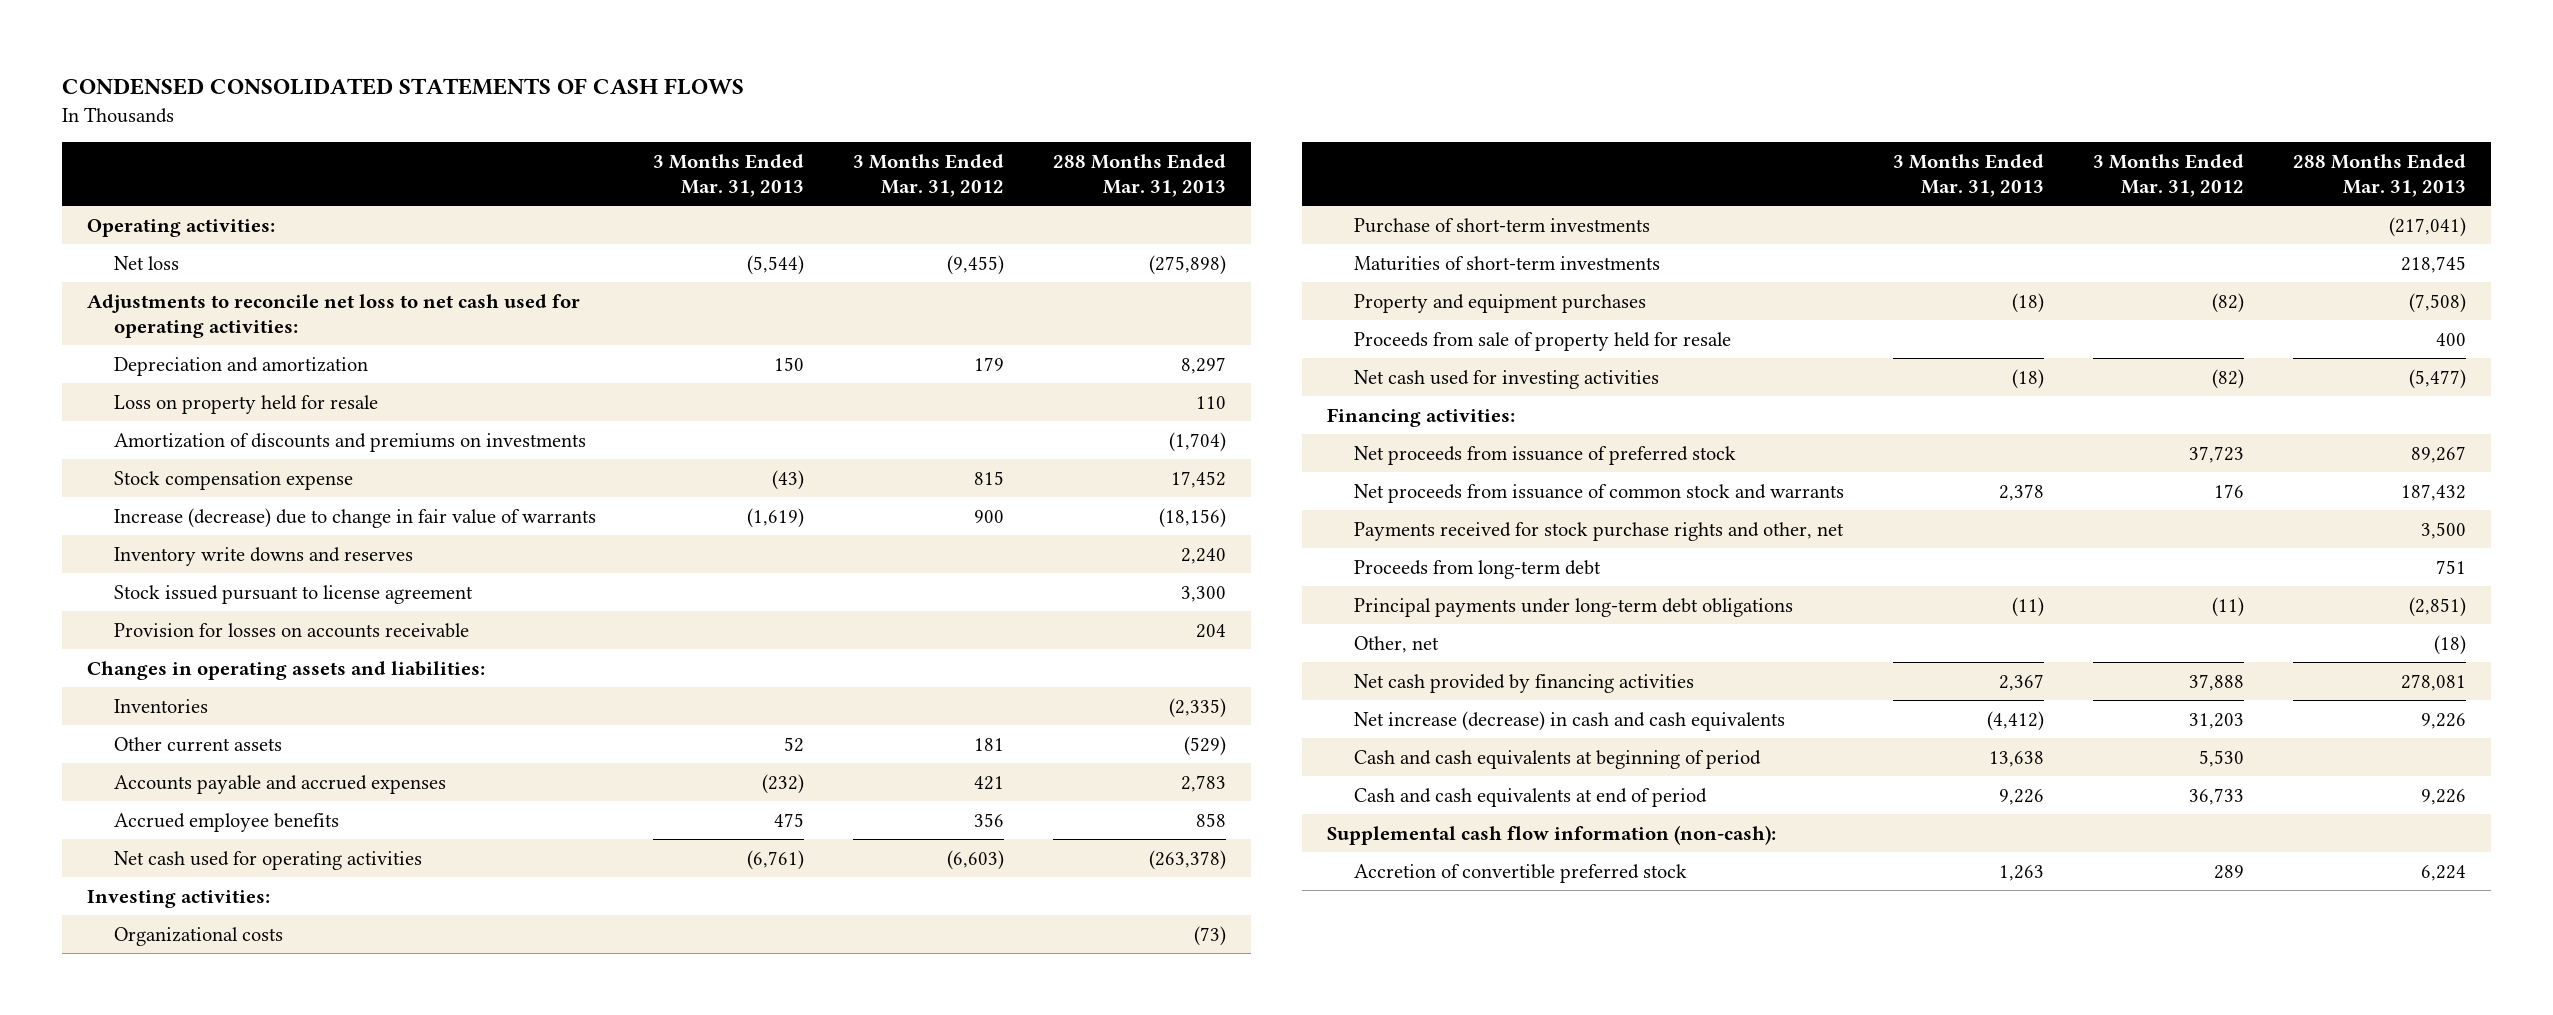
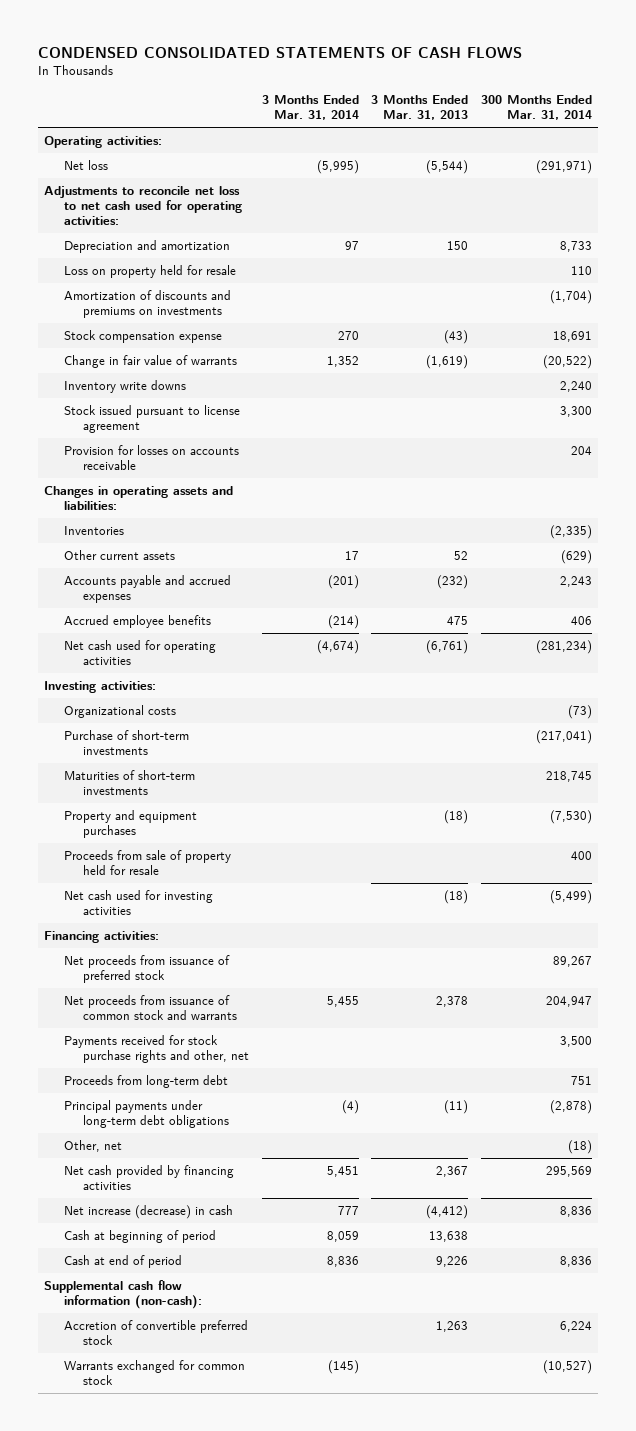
[853,154,1005,197] 3 Months Ended Mar. 31, 2012 -> none
[1053,154,1227,197] 288 Months Ended Mar. 31, 2013 -> none
none -> [261,95,359,121] 3 Months Ended Mar. 31, 2014
none -> [480,95,592,121] 300 Months Ended Mar. 31, 2014
[113,507,596,528] Increase (decrease) due to change in fair value of warrants -> [63,354,237,368] Change in fair value of warrants
[113,546,413,566] Inventory write downs and reserves -> [63,379,186,393] Inventory write downs
[1353,710,1785,731] Net increase (decrease) in cash and cash equivalents -> [63,1204,233,1219] Net increase (decrease) in cash
[1353,749,1761,769] Cash and cash equivalents at beginning of period -> [63,1229,216,1243] Cash at beginning of period
[1353,787,1707,807] Cash and cash equivalents at end of period -> [63,1254,182,1268] Cash at end of period
none -> [63,1359,245,1385] Warrants exchanged for common stock

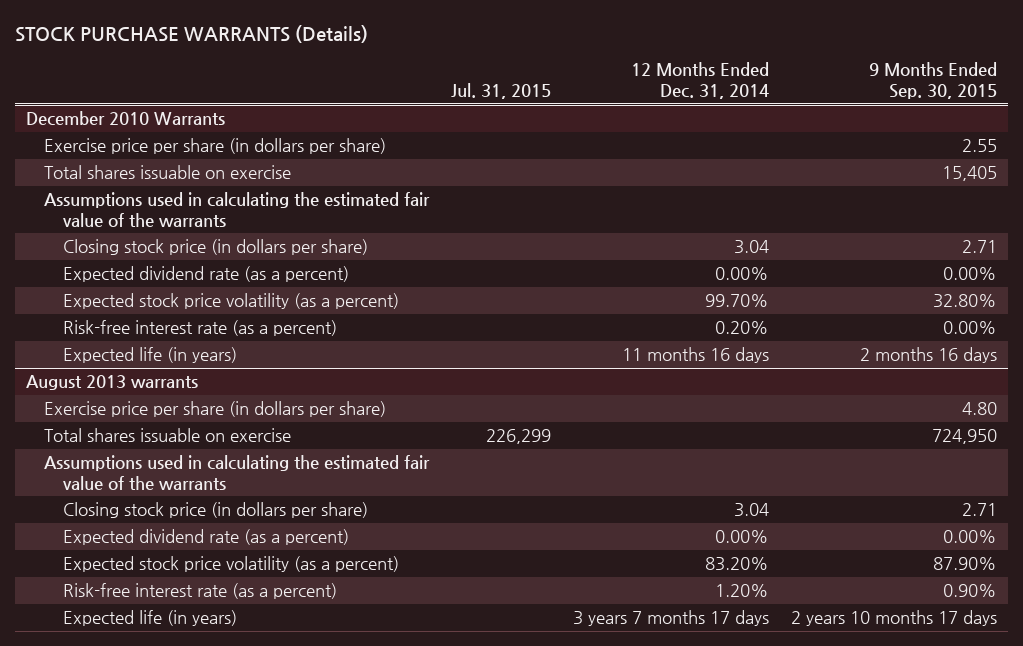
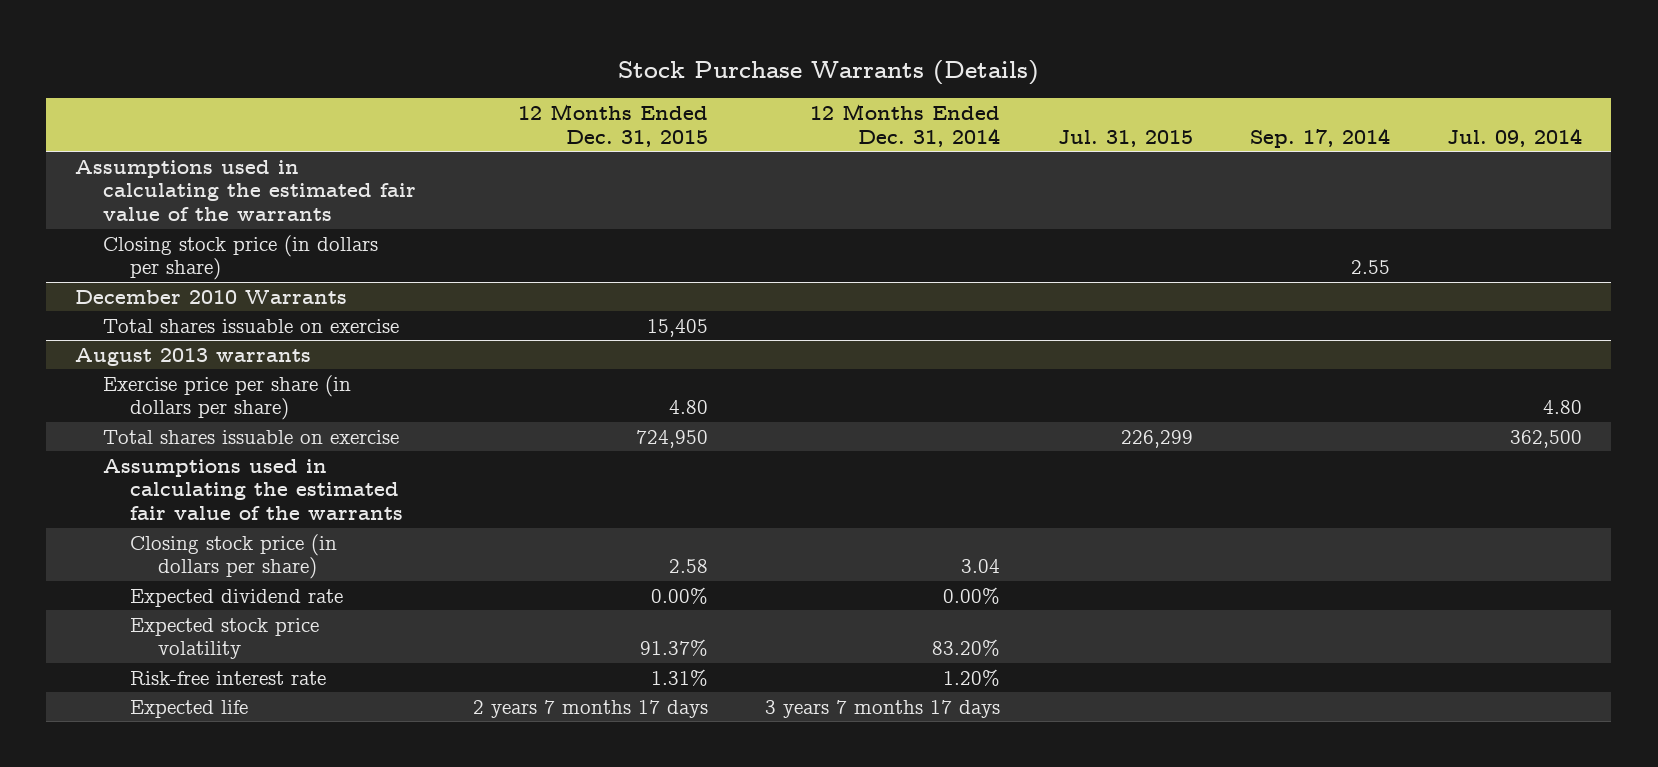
[14,24,368,43] STOCK PURCHASE WARRANTS (Details) -> [617,60,1039,86] Stock Purchase Warrants (Details)
[869,62,998,99] 9 Months Ended Sep. 30, 2015 -> none
none -> [518,103,709,147] 12 Months Ended Dec. 31, 2015
none -> [1250,127,1391,148] Sep. 17, 2014
none -> [1447,127,1583,147] Jul. 09, 2014
none -> [75,159,416,221] Assumptions used in calculating the estimated fair value of the warrants
none -> [102,234,378,281] Closing stock price (in dollars per share)
[44,138,387,155] Exercise price per share (in dollars per share) -> none
[44,192,431,227] Assumptions used in calculating the estimated fair value of the warrants -> none
[63,239,369,256] Closing stock price (in dollars per share) -> none
[63,266,350,283] Expected dividend rate (as a percent) -> none
[63,293,400,310] Expected stock price volatility (as a percent) -> none
[63,320,338,337] Risk-free interest rate (as a percent) -> none
[63,347,238,364] Expected life (in years) -> none
[63,529,350,546] Expected dividend rate (as a percent) -> [130,588,344,607] Expected dividend rate
[63,556,400,573] Expected stock price volatility (as a percent) -> [130,617,320,660] Expected stock price volatility
[63,583,338,600] Risk-free interest rate (as a percent) -> [130,670,327,685] Risk-free interest rate
[63,610,238,627] Expected life (in years) -> [130,699,249,718] Expected life

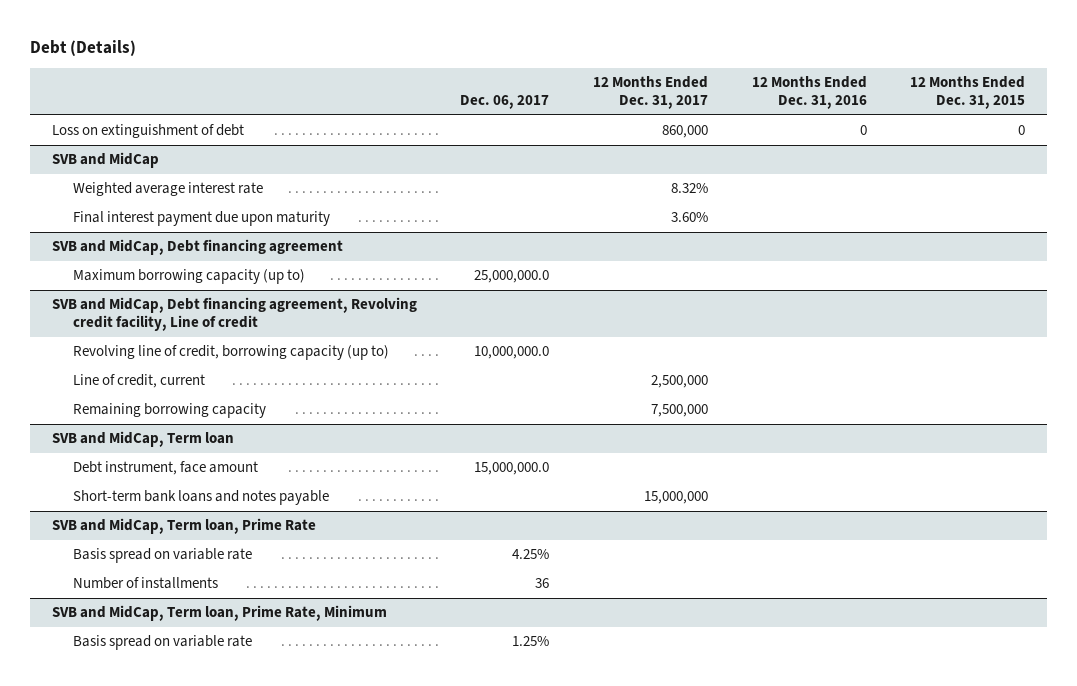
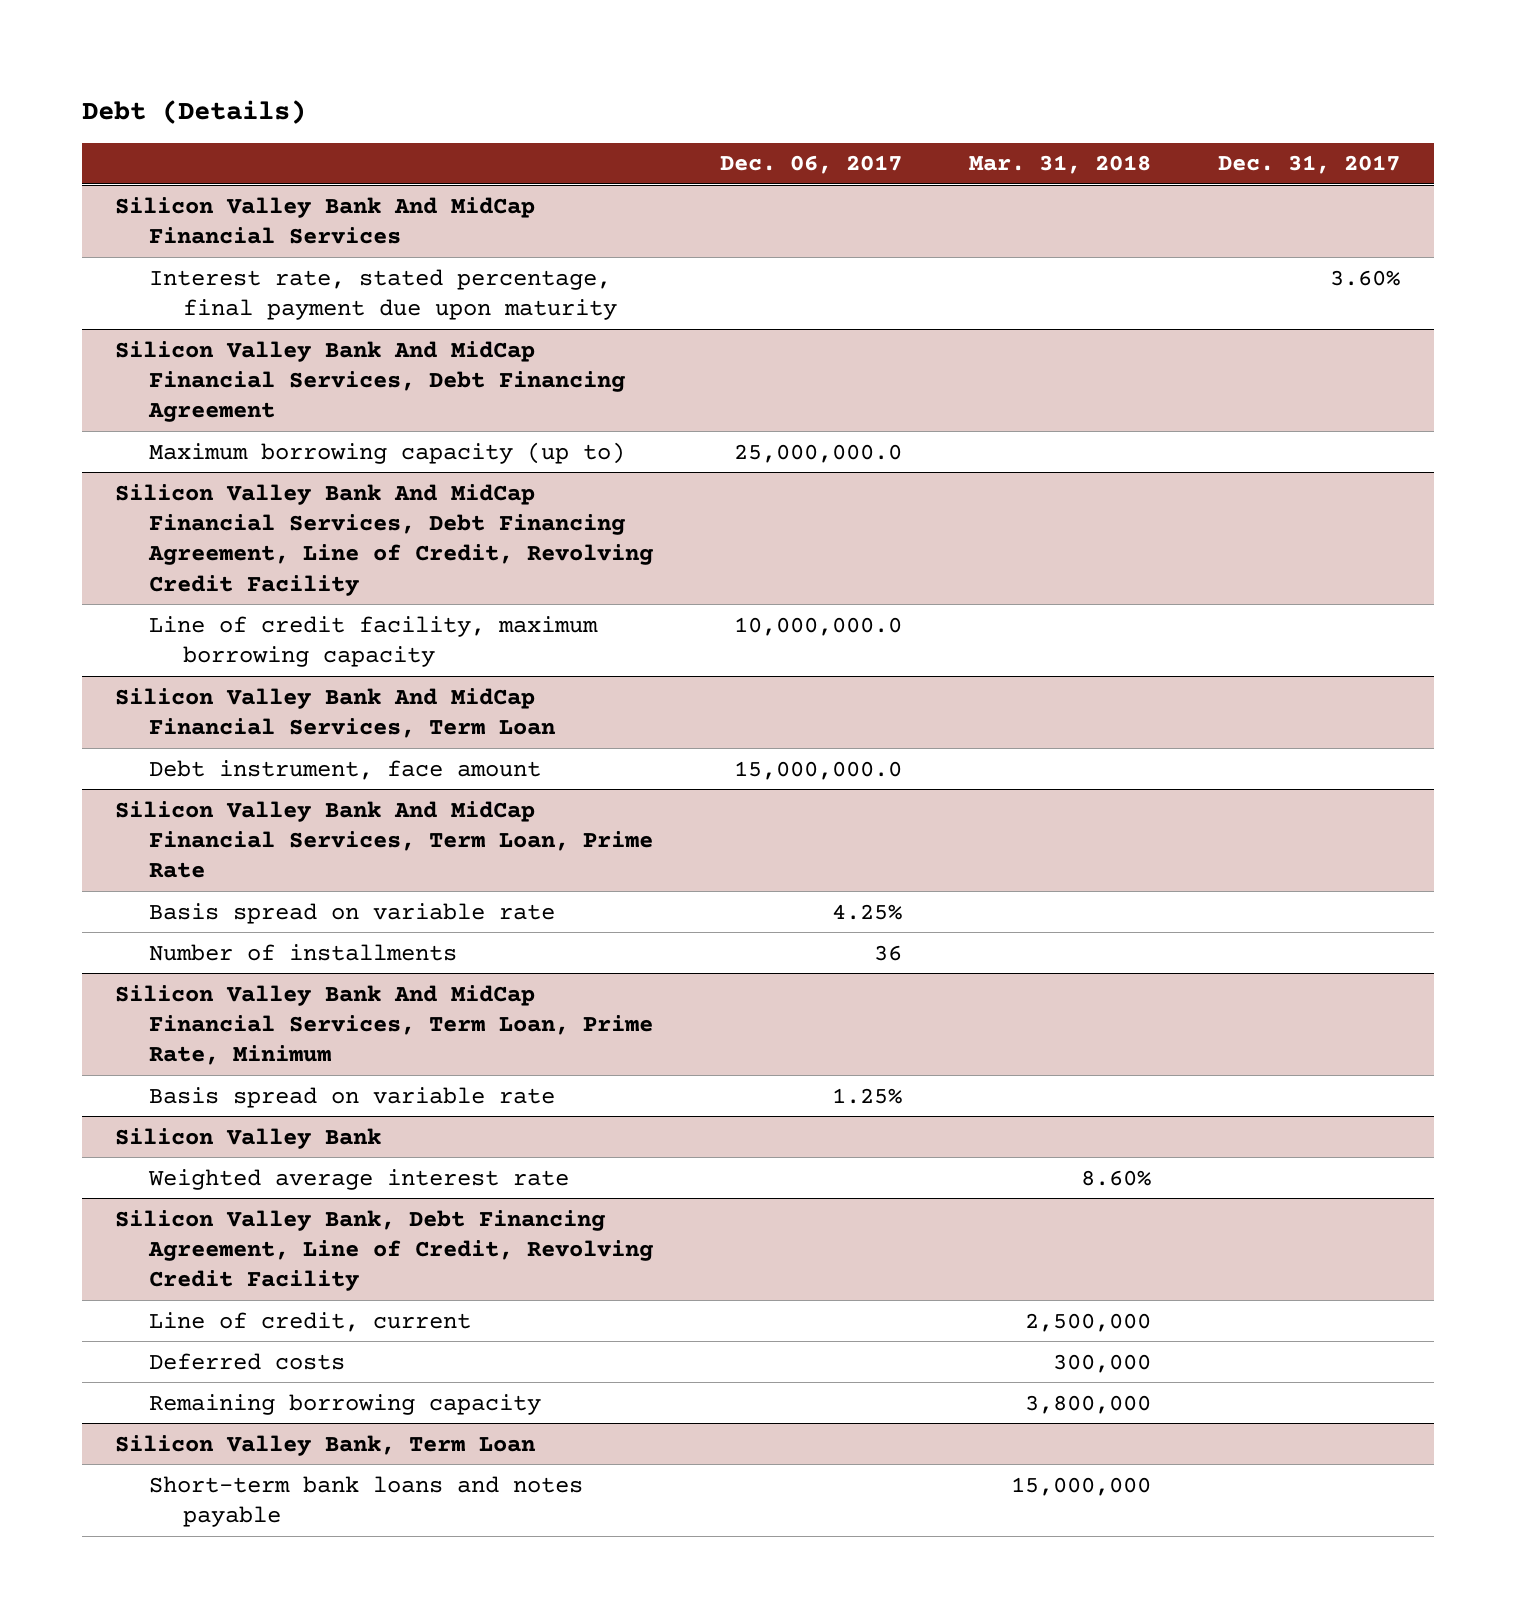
[593,75,709,110] 12 Months Ended Dec. 31, 2017 -> none
[751,75,867,110] 12 Months Ended Dec. 31, 2016 -> none
[910,75,1026,110] 12 Months Ended Dec. 31, 2015 -> none
none -> [969,155,1152,175] Mar. 31, 2018
none -> [1218,155,1401,175] Dec. 31, 2017
[51,124,244,139] Loss on extinguishment of debt -> none
[72,182,263,197] Weighted average interest rate -> none
[51,152,159,169] SVB and MidCap -> [115,196,536,244] Silicon Valley Bank And MidCap Financial Services
[72,211,330,227] Final interest payment due upon maturity -> [149,268,617,320] Interest rate, stated percentage, final payment due upon maturity
[51,239,343,256] SVB and MidCap, Debt financing agreement -> [115,340,626,423] Silicon Valley Bank And MidCap Financial Services, Debt Financing Agreement
[72,374,205,389] Line of credit, current -> none
[72,403,266,419] Remaining borrowing capacity -> none
[51,297,417,332] SVB and MidCap, Debt financing agreement, Revolving credit facility, Line of credit -> [115,483,654,596] Silicon Valley Bank And MidCap Financial Services, Debt Financing Agreement, Line of Credit, Revolving Credit Facility
[72,345,389,361] Revolving line of credit, borrowing capacity (up to) -> [149,615,599,667] Line of credit facility, maximum borrowing capacity
[51,431,234,448] SVB and MidCap, Term loan -> [115,687,557,738] Silicon Valley Bank And MidCap Financial Services, Term Loan
[72,490,329,506] Short-term bank loans and notes payable -> none
[51,518,316,535] SVB and MidCap, Term loan, Prime Rate -> [115,800,654,879] Silicon Valley Bank And MidCap Financial Services, Term Loan, Prime Rate
[51,605,387,622] SVB and MidCap, Term loan, Prime Rate, Minimum -> [115,984,654,1066] Silicon Valley Bank And MidCap Financial Services, Term Loan, Prime Rate, Minimum
none -> [115,1127,382,1149] Silicon Valley Bank
none -> [148,1168,570,1190] Weighted average interest rate
none -> [115,1209,654,1292] Silicon Valley Bank, Debt Financing Agreement, Line of Credit, Revolving Credit Facility
none -> [149,1311,472,1332] Line of credit, current
none -> [149,1352,346,1370] Deferred costs
none -> [149,1393,542,1415] Remaining borrowing capacity
none -> [115,1434,537,1456] Silicon Valley Bank, Term Loan
none -> [149,1475,584,1527] Short-term bank loans and notes payable

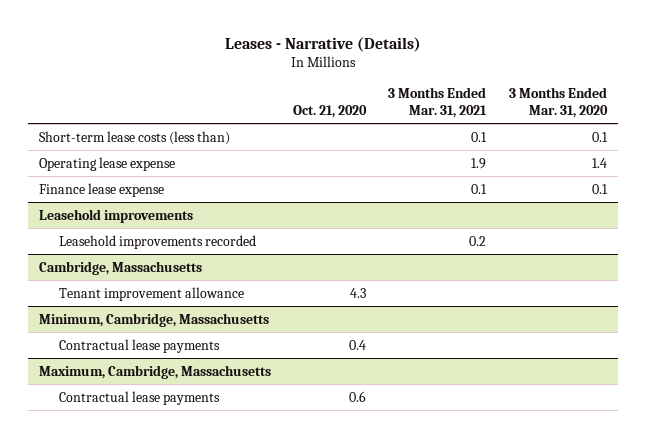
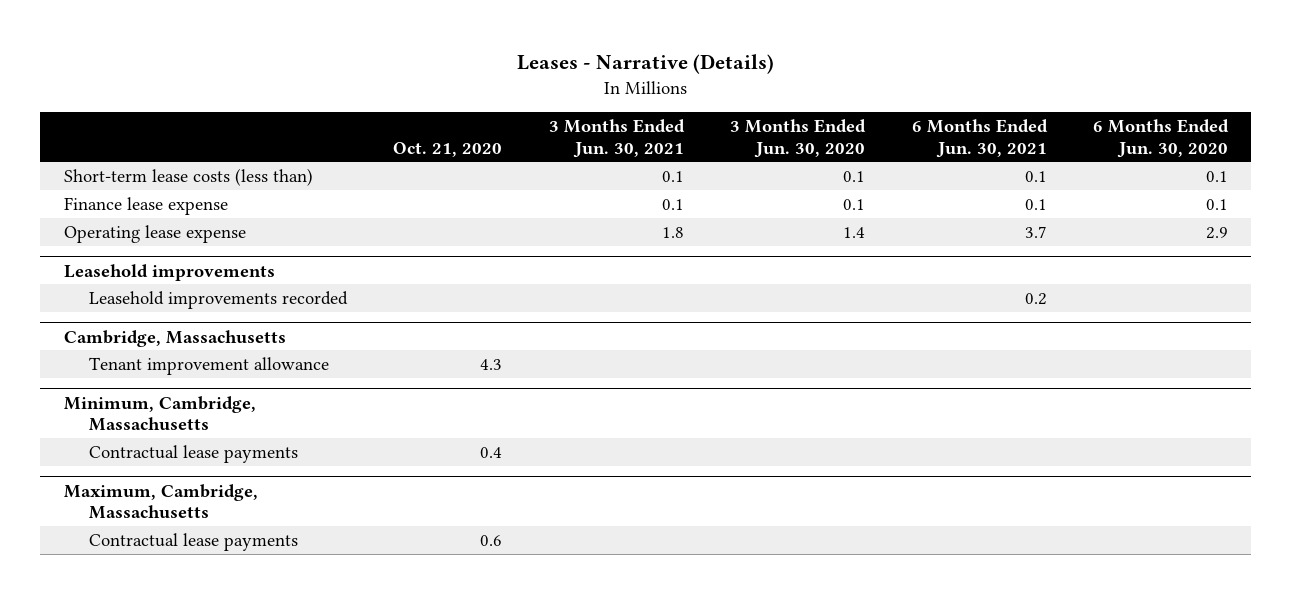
[388,87,488,118] 3 Months Ended Mar. 31, 2021 -> none
[508,87,608,118] 3 Months Ended Mar. 31, 2020 -> none
none -> [548,119,685,158] 3 Months Ended Jun. 30, 2021
none -> [730,119,867,158] 3 Months Ended Jun. 30, 2020
none -> [911,119,1048,158] 6 Months Ended Jun. 30, 2021
none -> [1093,119,1230,158] 6 Months Ended Jun. 30, 2020
[39,156,176,171] Operating lease expense -> [63,224,246,243] Operating lease expense

